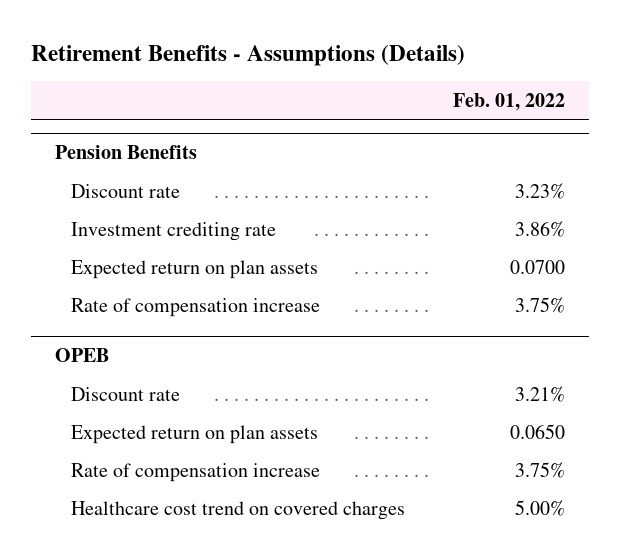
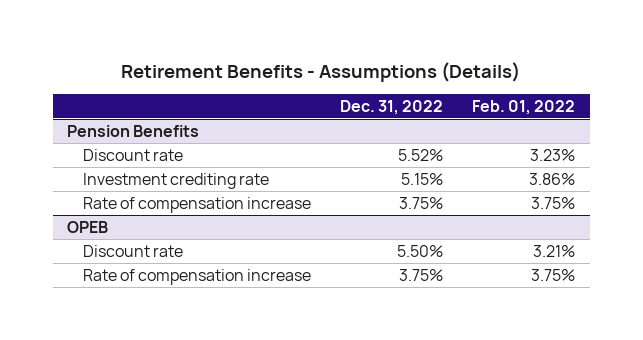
none -> [339,99,443,115] Dec. 31, 2022
[71,259,319,279] Expected return on plan assets -> none
[71,424,319,444] Expected return on plan assets -> none
[71,500,406,520] Healthcare cost trend on covered charges -> none

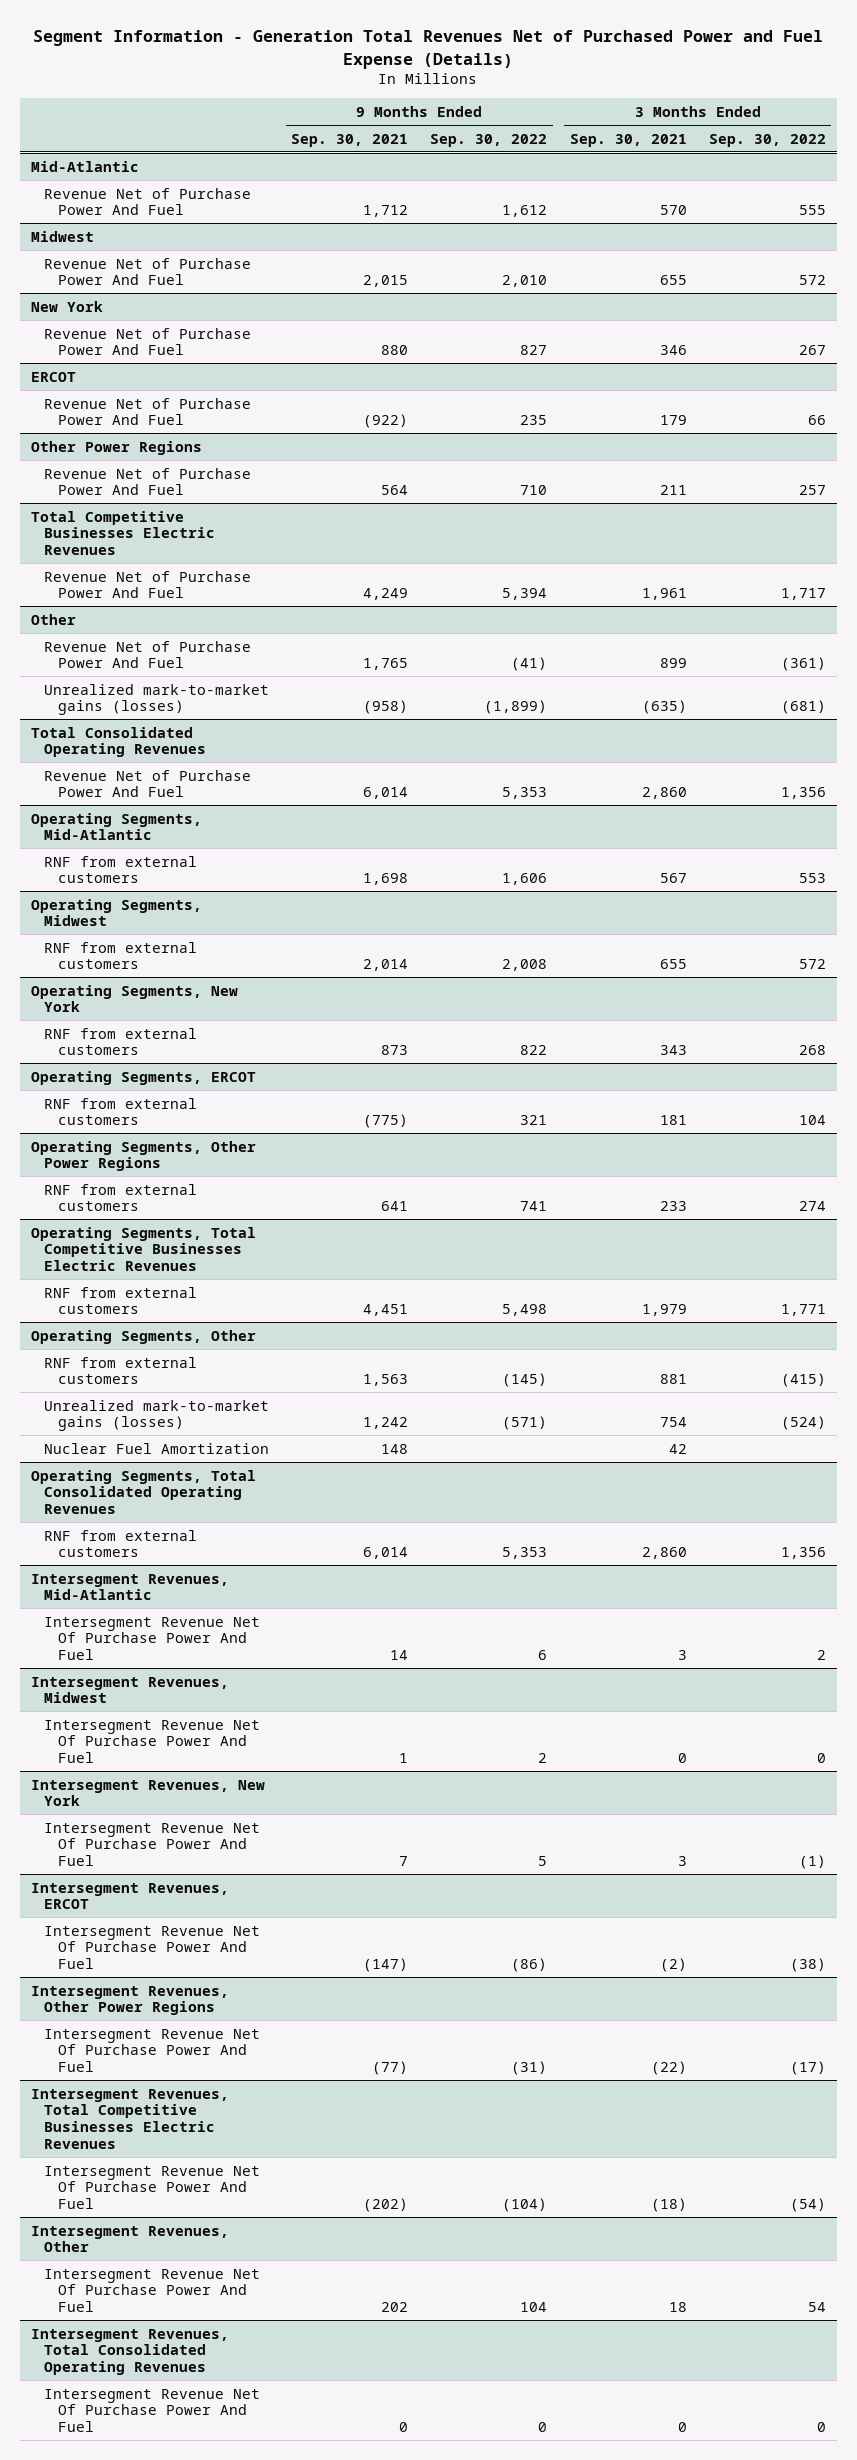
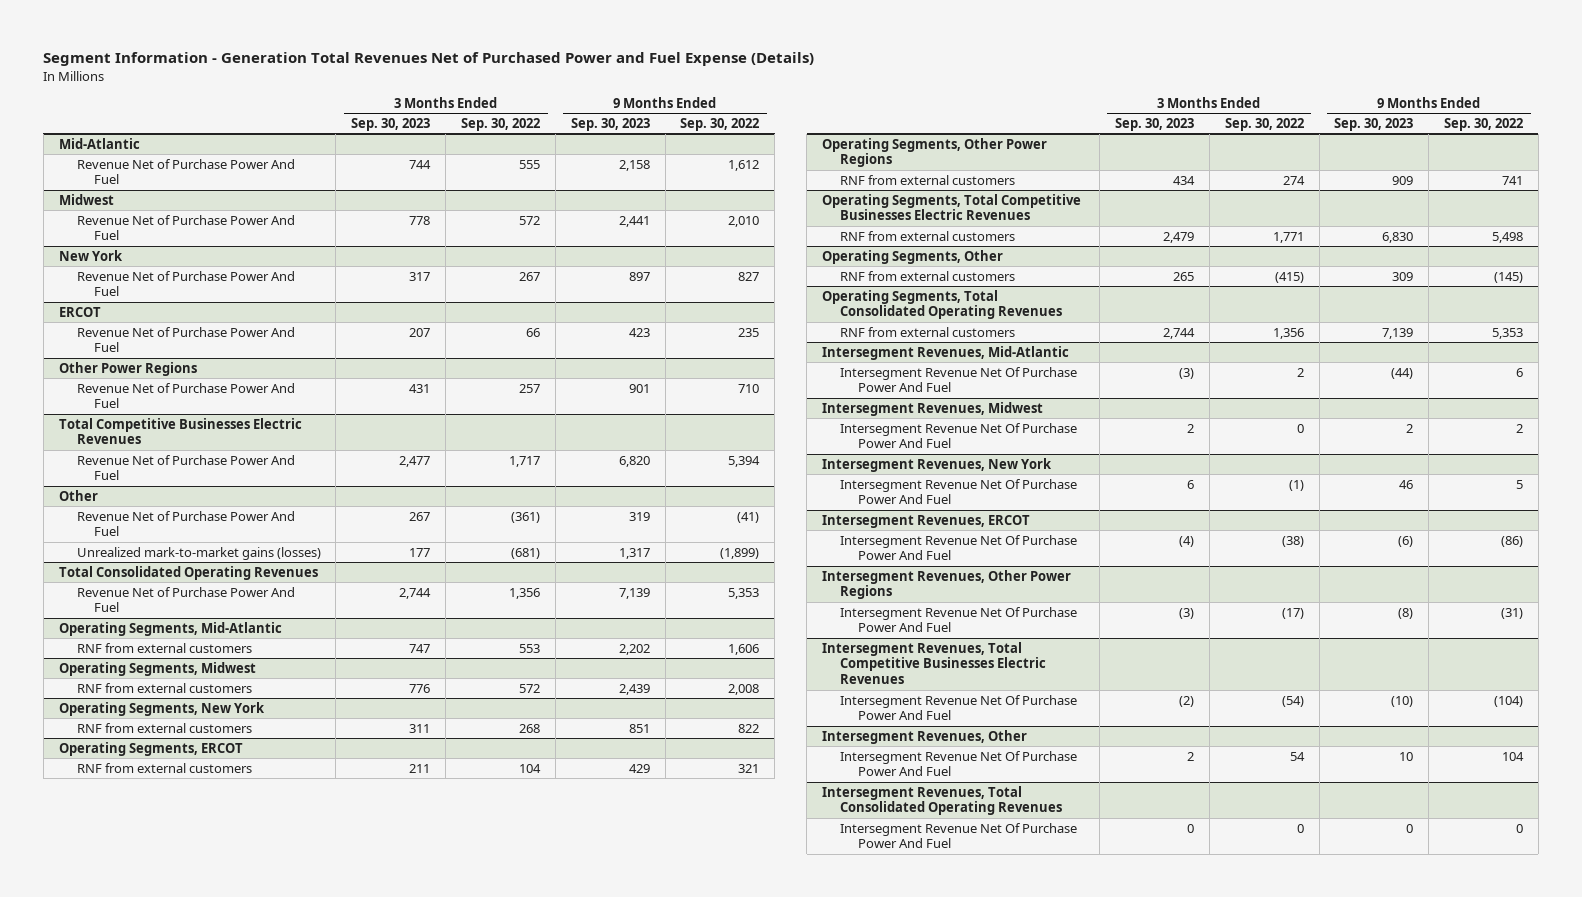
[291,133,409,147] Sep. 30, 2021 -> none
[569,133,687,147] Sep. 30, 2021 -> none
none -> [351,117,431,131] Sep. 30, 2023
none -> [570,117,650,131] Sep. 30, 2023
[44,1399,270,1432] Unrealized mark-to-market gains (losses) -> none
[44,1442,270,1454] Nuclear Fuel Amortization -> none

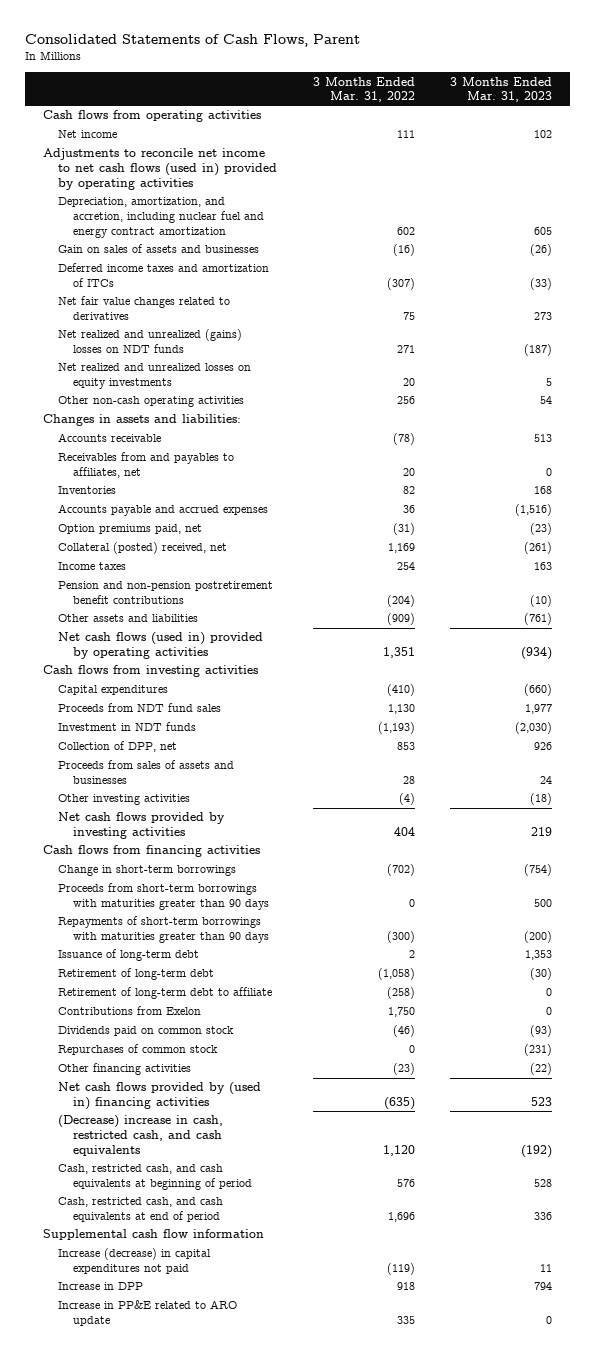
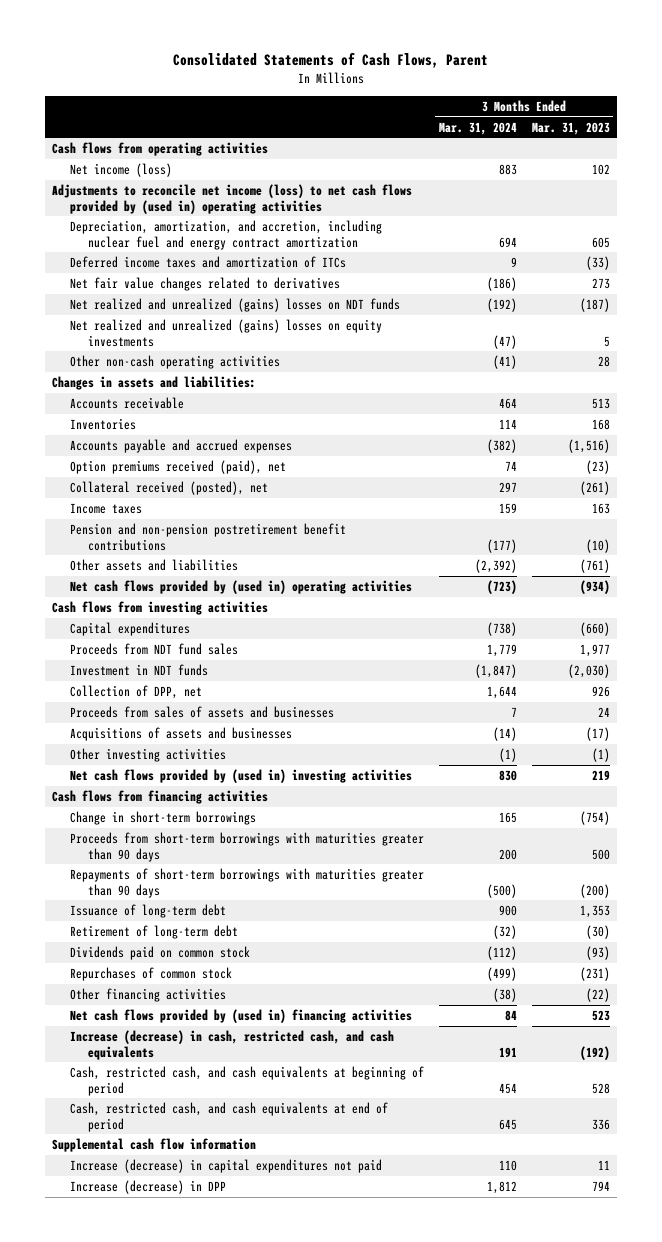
[312,76,415,103] 3 Months Ended Mar. 31, 2022 -> none
none -> [438,121,517,135] Mar. 31, 2024
[58,130,118,139] Net income -> [70,162,173,177] Net income (loss)
[43,148,278,190] Adjustments to reconcile net income to net cash flows (used in) provided by operating activities -> [52,183,413,214] Adjustments to reconcile net income (loss) to net cash flows provided by (used in) operating activities
[58,244,260,254] Gain on sales of assets and businesses -> none
[58,363,252,390] Net realized and unrealized losses on equity investments -> [70,318,383,347] Net realized and unrealized (gains) losses on equity investments
[540,396,553,405] 54 -> [597,355,610,367] 28
[58,452,235,479] Receivables from and payables to affiliates, net -> none
[58,524,203,535] Option premiums paid, net -> [70,459,287,474] Option premiums received (paid), net
[58,542,228,555] Collateral (posted) received, net -> [70,480,269,495] Collateral received (posted), net
[58,632,264,660] Net cash flows (used in) provided by operating activities -> [70,579,413,594] Net cash flows provided by (used in) operating activities
none -> [70,726,293,741] Acquisitions of assets and businesses
[530,793,553,806] (18) -> [591,747,610,762] (1)
[58,812,226,840] Net cash flows provided by investing activities -> [70,768,413,783] Net cash flows provided by (used in) investing activities
[58,987,273,1000] Retirement of long-term debt to affiliate -> none
[58,1006,202,1016] Contributions from Exelon -> none
[58,1115,224,1156] (Decrease) increase in cash, restricted cash, and cash equivalents -> [70,1029,395,1060] Increase (decrease) in cash, restricted cash, and cash equivalents
[58,1300,238,1327] Increase in PP&E related to ARO update -> none
[58,1282,144,1291] Increase in DPP -> [70,1179,227,1194] Increase (decrease) in DPP

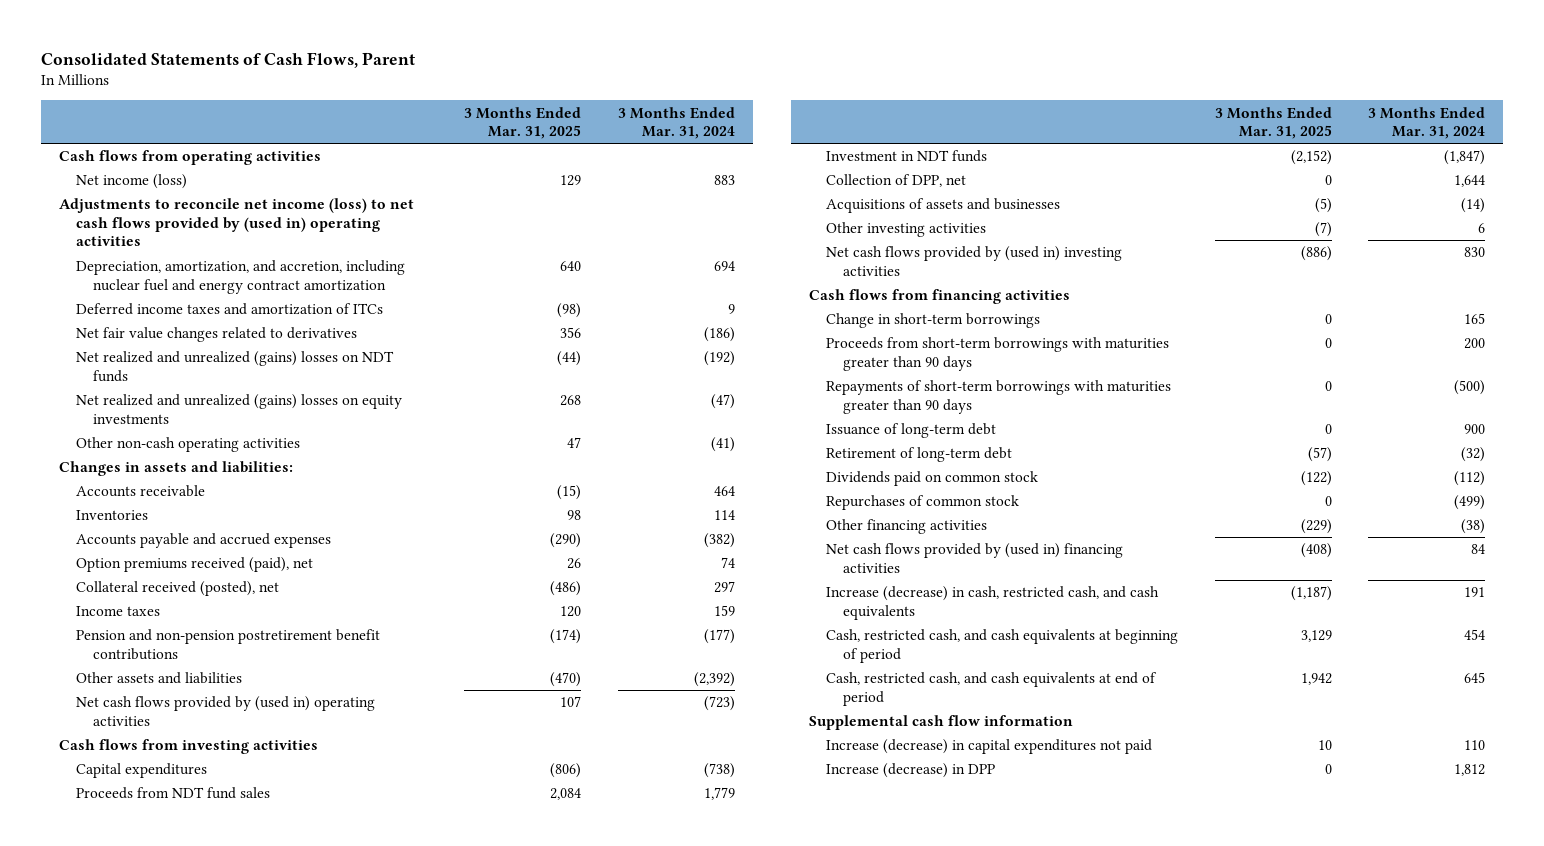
[531,121,610,135] Mar. 31, 2023 -> none
none -> [464,106,582,140] 3 Months Ended Mar. 31, 2025
[70,705,335,718] Proceeds from sales of assets and businesses -> none
[498,747,517,762] (1) -> [1478,223,1486,234] 6

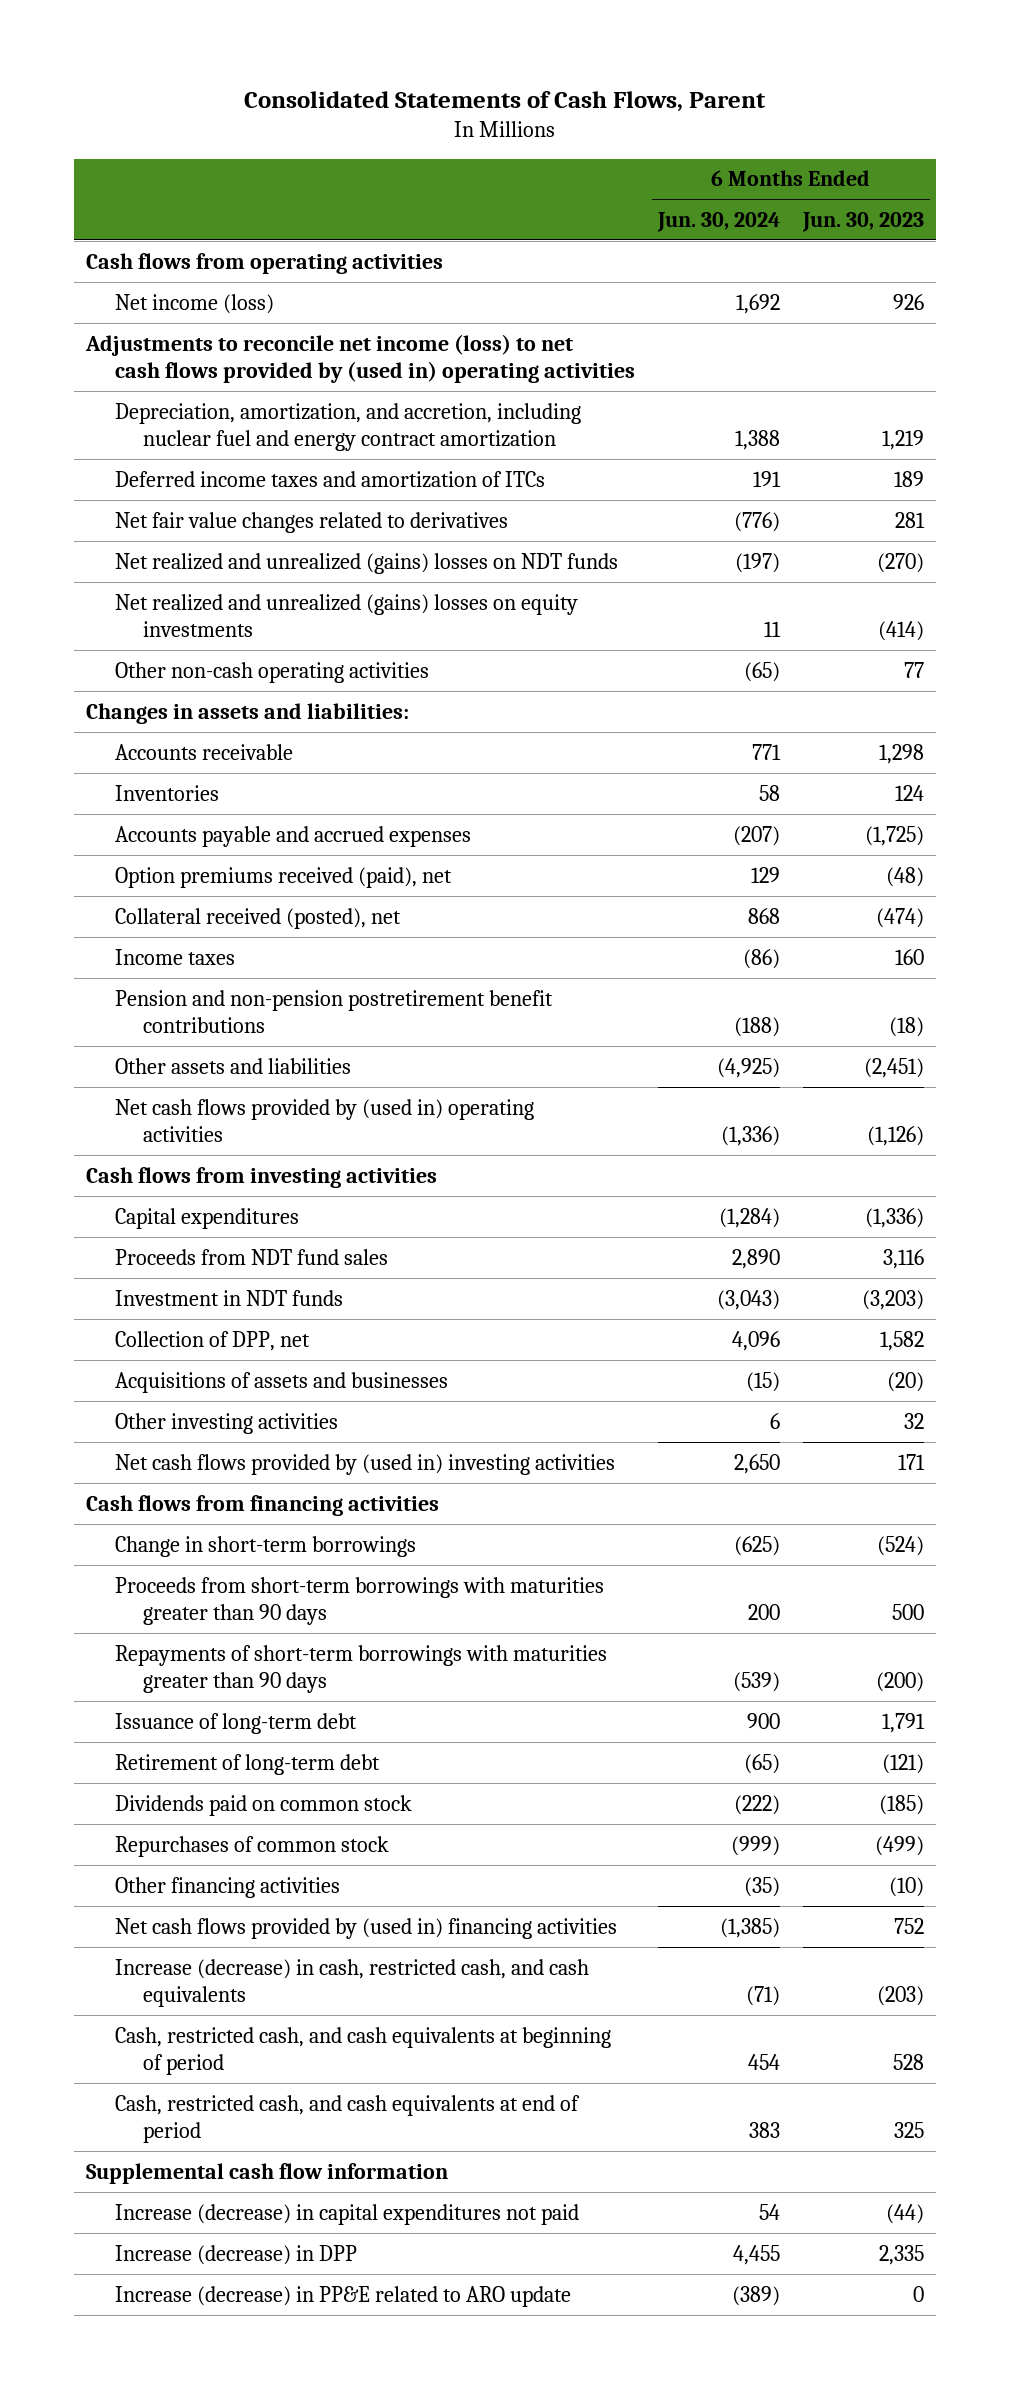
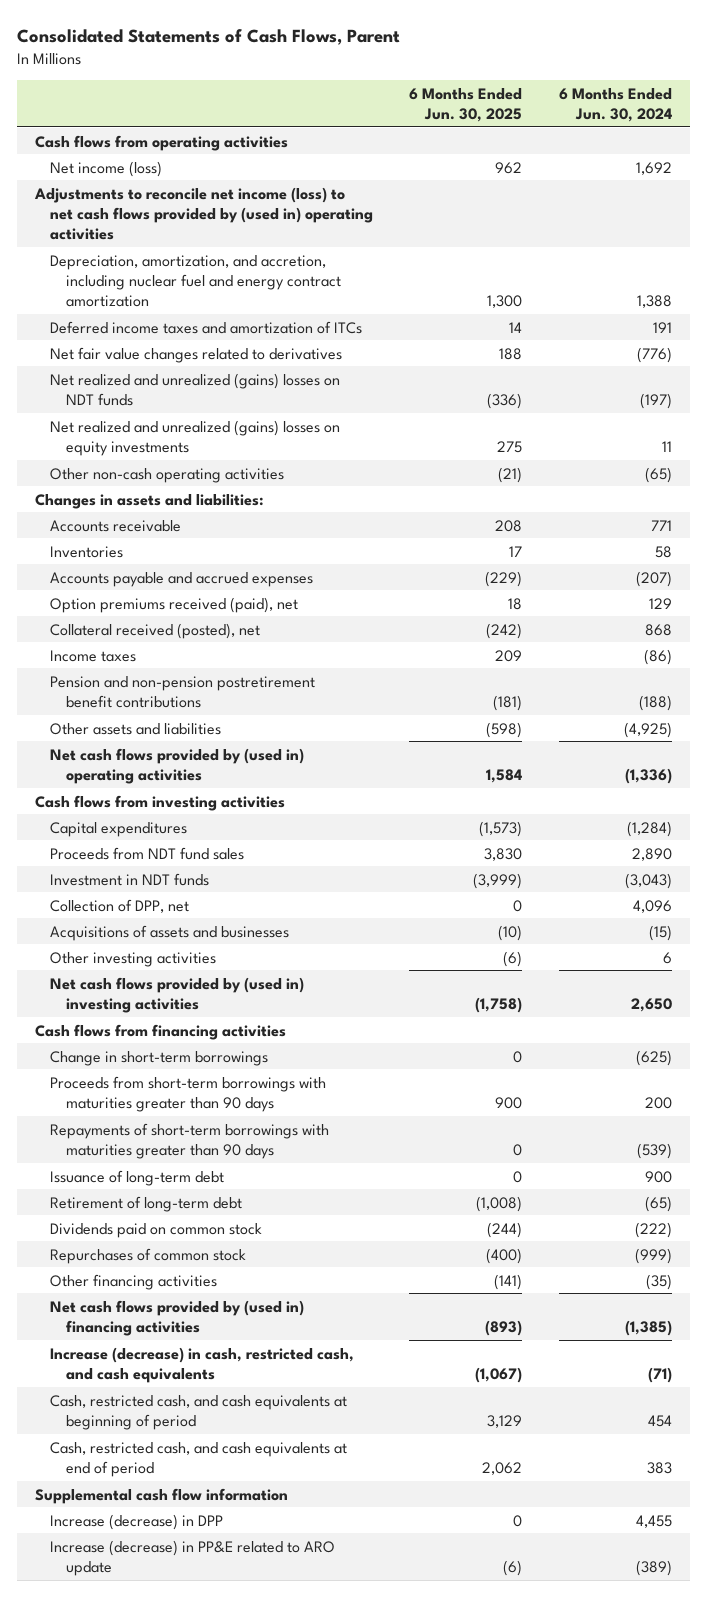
[802,211,925,232] Jun. 30, 2023 -> none
none -> [409,87,523,123] 6 Months Ended Jun. 30, 2025
[114,2203,579,2225] Increase (decrease) in capital expenditures not paid -> none

